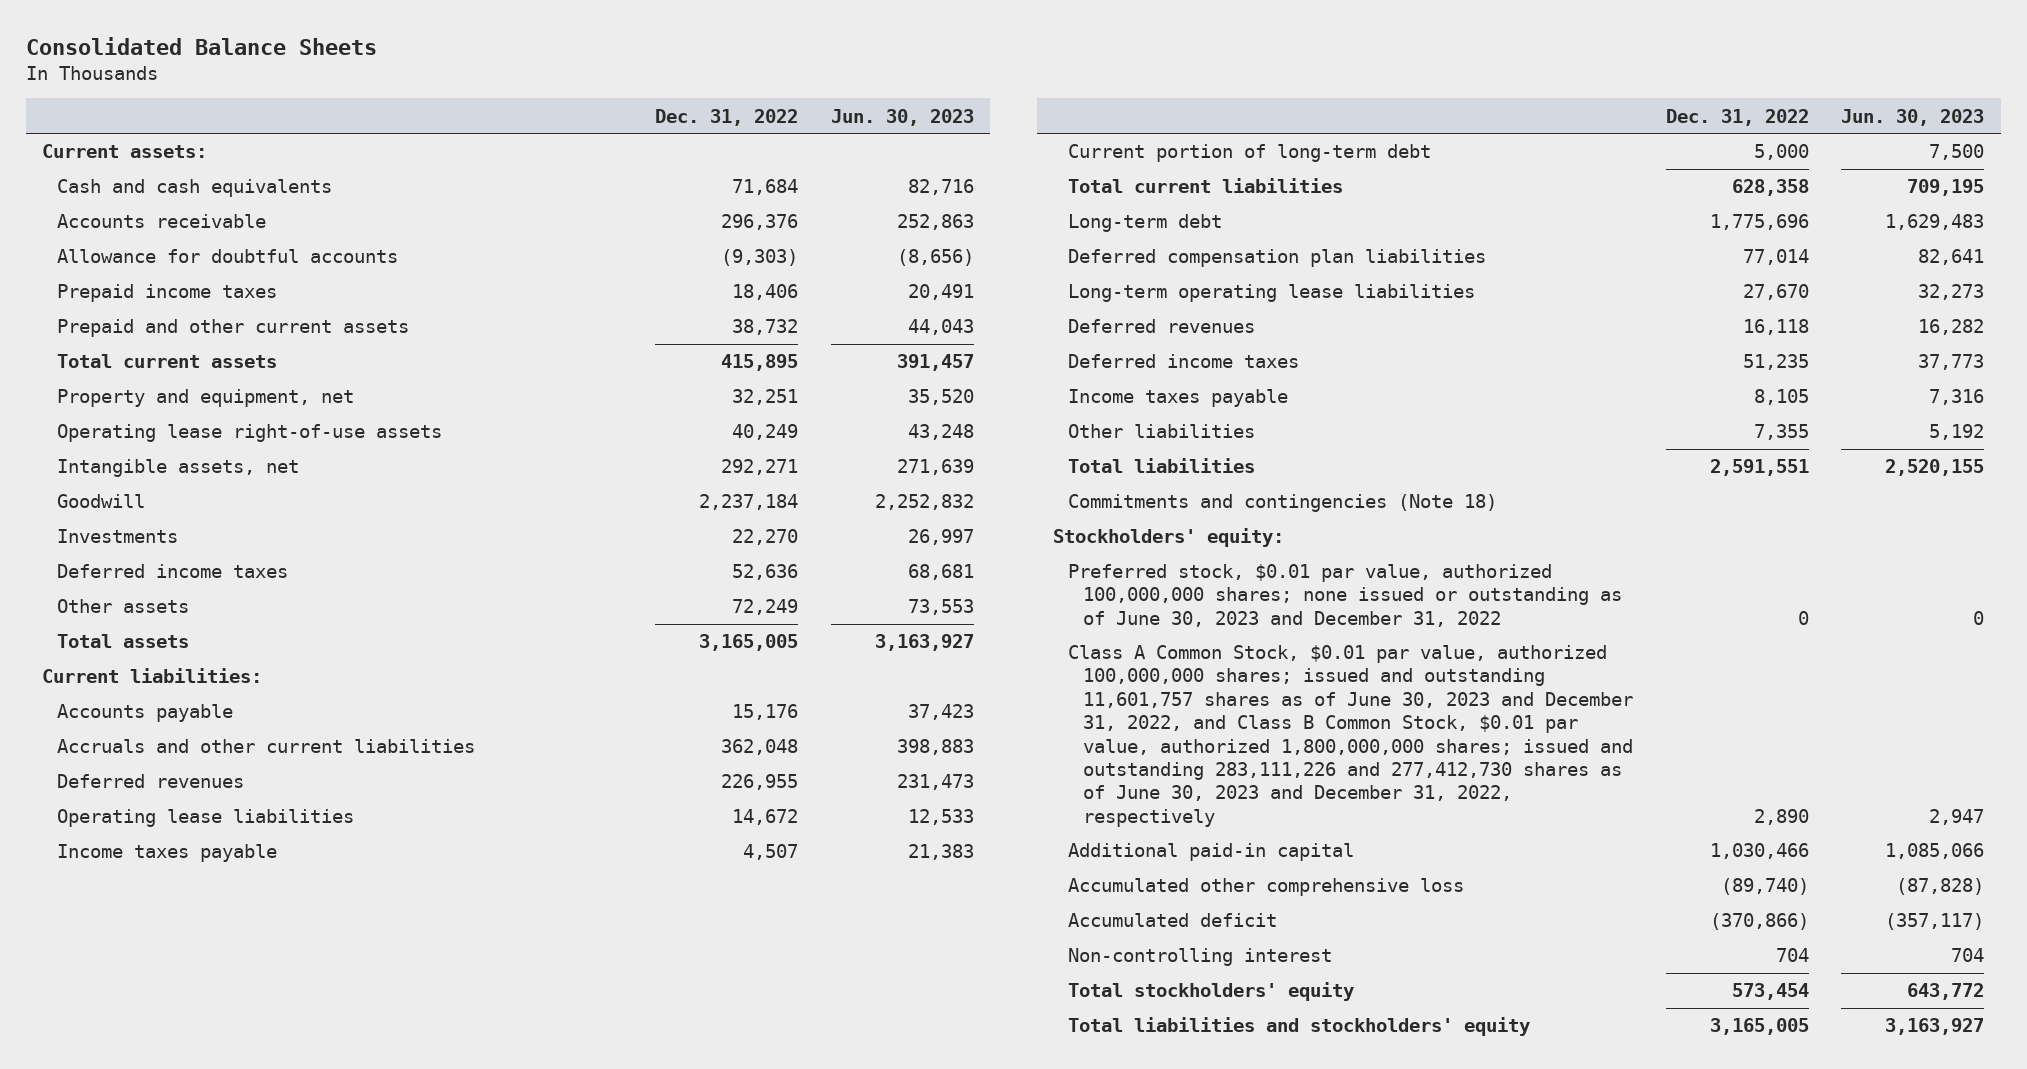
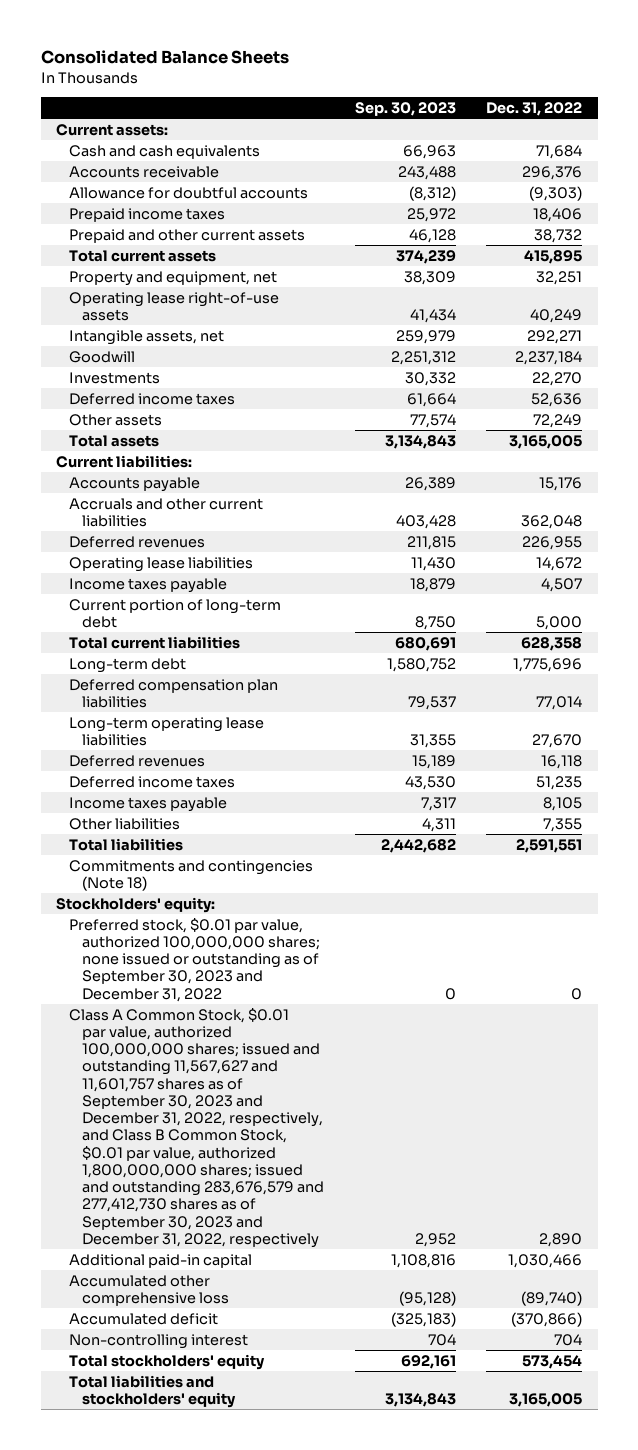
[830,108,974,126] Jun. 30, 2023 -> none
none -> [354,102,456,117] Sep. 30, 2023
[1068,564,1623,627] Preferred stock, $0.01 par value, authorized 100,000,000 shares; none issued or outstanding as of June 30, 2023 and December 31, 2022 -> [69,917,321,1002] Preferred stock, $0.01 par value, authorized 100,000,000 shares; none issued or outstanding as of September 30, 2023 and December 31, 2022
[1068,645,1634,827] Class A Common Stock, $0.01 par value, authorized 100,000,000 shares; issued and outstanding 11,601,757 shares as of June 30, 2023 and December 31, 2022, and Class B Common Stock, $0.01 par value, authorized 1,800,000,000 shares; issued and outstanding 283,111,226 and 277,412,730 shares as of June 30, 2023 and December 31, 2022, respectively -> [69,1007,325,1248] Class A Common Stock, $0.01 par value, authorized 100,000,000 shares; issued and outstanding 11,567,627 and 11,601,757 shares as of September 30, 2023 and December 31, 2022, respectively, and Class B Common Stock, $0.01 par value, authorized 1,800,000,000 shares; issued and outstanding 283,676,579 and 277,412,730 shares as of September 30, 2023 and December 31, 2022, respectively

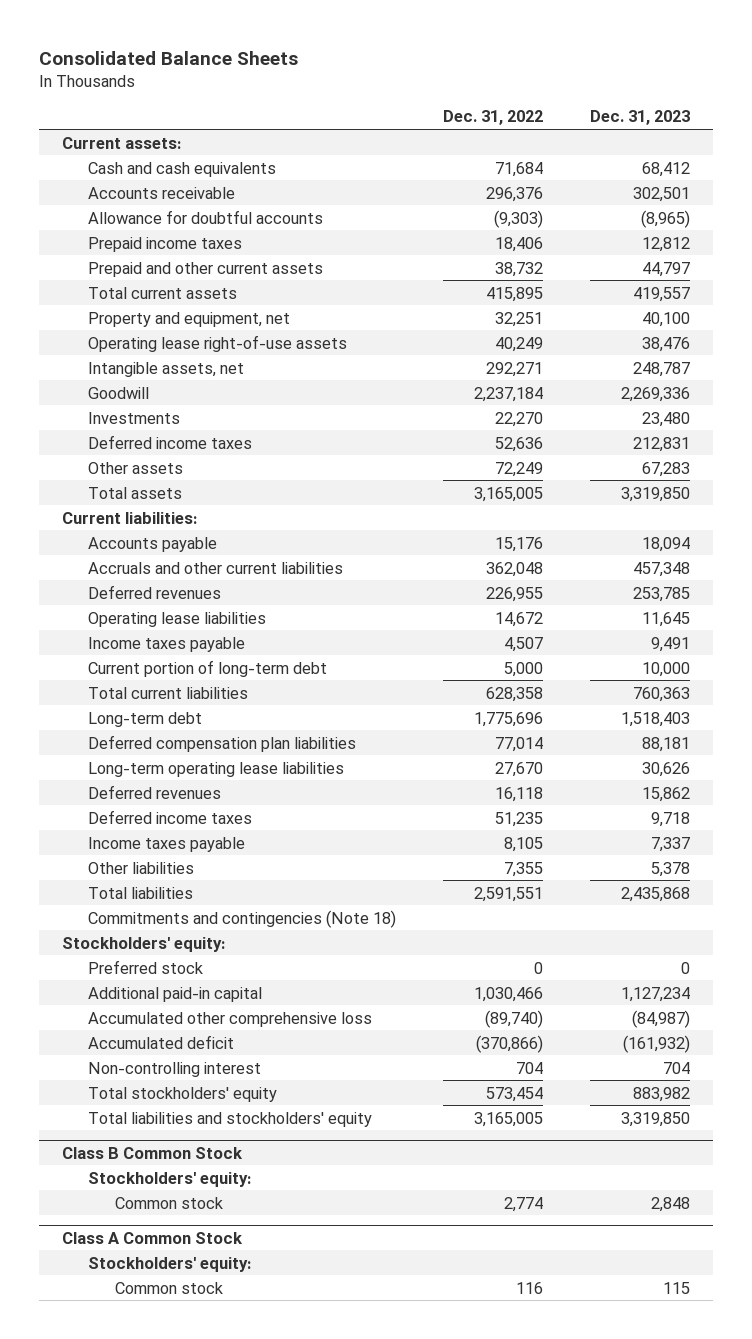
[354,102,456,117] Sep. 30, 2023 -> none
none -> [589,110,690,126] Dec. 31, 2023
[69,1007,325,1248] Class A Common Stock, $0.01 par value, authorized 100,000,000 shares; issued and outstanding 11,567,627 and 11,601,757 shares as of September 30, 2023 and December 31, 2022, respectively, and Class B Common Stock, $0.01 par value, authorized 1,800,000,000 shares; issued and outstanding 283,676,579 and 277,412,730 shares as of September 30, 2023 and December 31, 2022, respectively -> none
[69,917,321,1002] Preferred stock, $0.01 par value, authorized 100,000,000 shares; none issued or outstanding as of September 30, 2023 and December 31, 2022 -> [88,959,204,974] Preferred stock
none -> [62,1146,244,1159] Class B Common Stock
none -> [88,1171,252,1187] Stockholders' equity:
none -> [114,1196,223,1209] Common stock
none -> [62,1231,244,1244] Class A Common Stock
none -> [88,1256,252,1272] Stockholders' equity:
none -> [114,1281,223,1294] Common stock

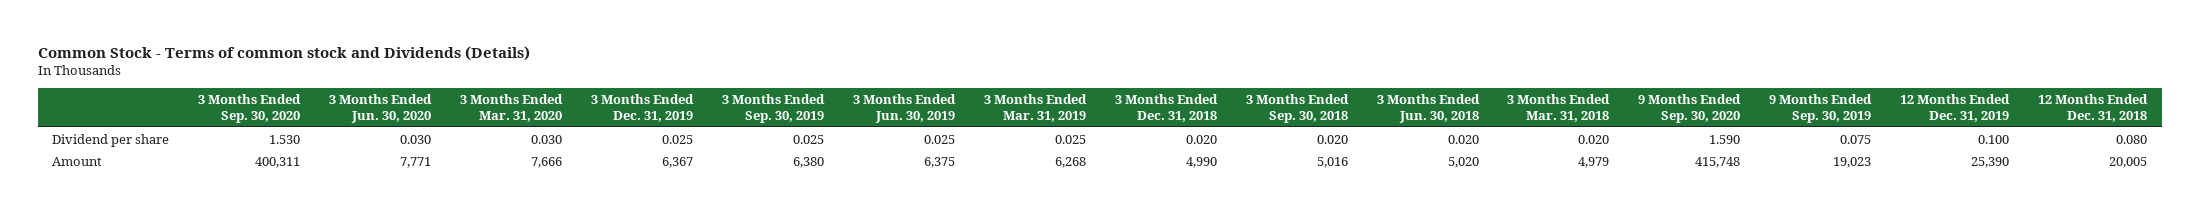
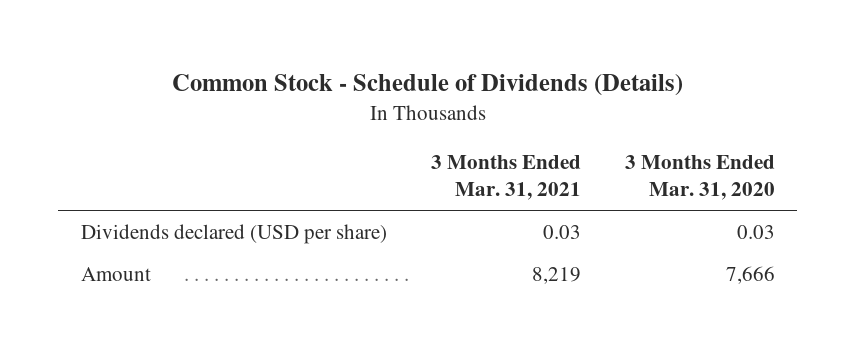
[37,45,530,61] Common Stock - Terms of common stock and Dividends (Details) -> [171,74,683,97] Common Stock - Schedule of Dividends (Details)
[197,94,301,124] 3 Months Ended Sep. 30, 2020 -> none
[328,94,432,124] 3 Months Ended Jun. 30, 2020 -> none
[590,94,694,123] 3 Months Ended Dec. 31, 2019 -> none
[721,94,825,124] 3 Months Ended Sep. 30, 2019 -> none
[852,94,956,124] 3 Months Ended Jun. 30, 2019 -> none
[983,94,1087,123] 3 Months Ended Mar. 31, 2019 -> none
[1114,94,1218,123] 3 Months Ended Dec. 31, 2018 -> none
[1245,94,1349,124] 3 Months Ended Sep. 30, 2018 -> none
[1376,94,1480,124] 3 Months Ended Jun. 30, 2018 -> none
[1507,94,1611,123] 3 Months Ended Mar. 31, 2018 -> none
[1638,94,1742,124] 9 Months Ended Sep. 30, 2020 -> none
[1769,94,1873,124] 9 Months Ended Sep. 30, 2019 -> none
[1900,94,2011,123] 12 Months Ended Dec. 31, 2019 -> none
[2038,94,2149,123] 12 Months Ended Dec. 31, 2018 -> none
none -> [430,154,581,200] 3 Months Ended Mar. 31, 2021
[52,133,170,147] Dividend per share -> [80,223,387,244] Dividends declared (USD per share)
[530,134,562,144] 0.030 -> [737,224,776,239] 0.03

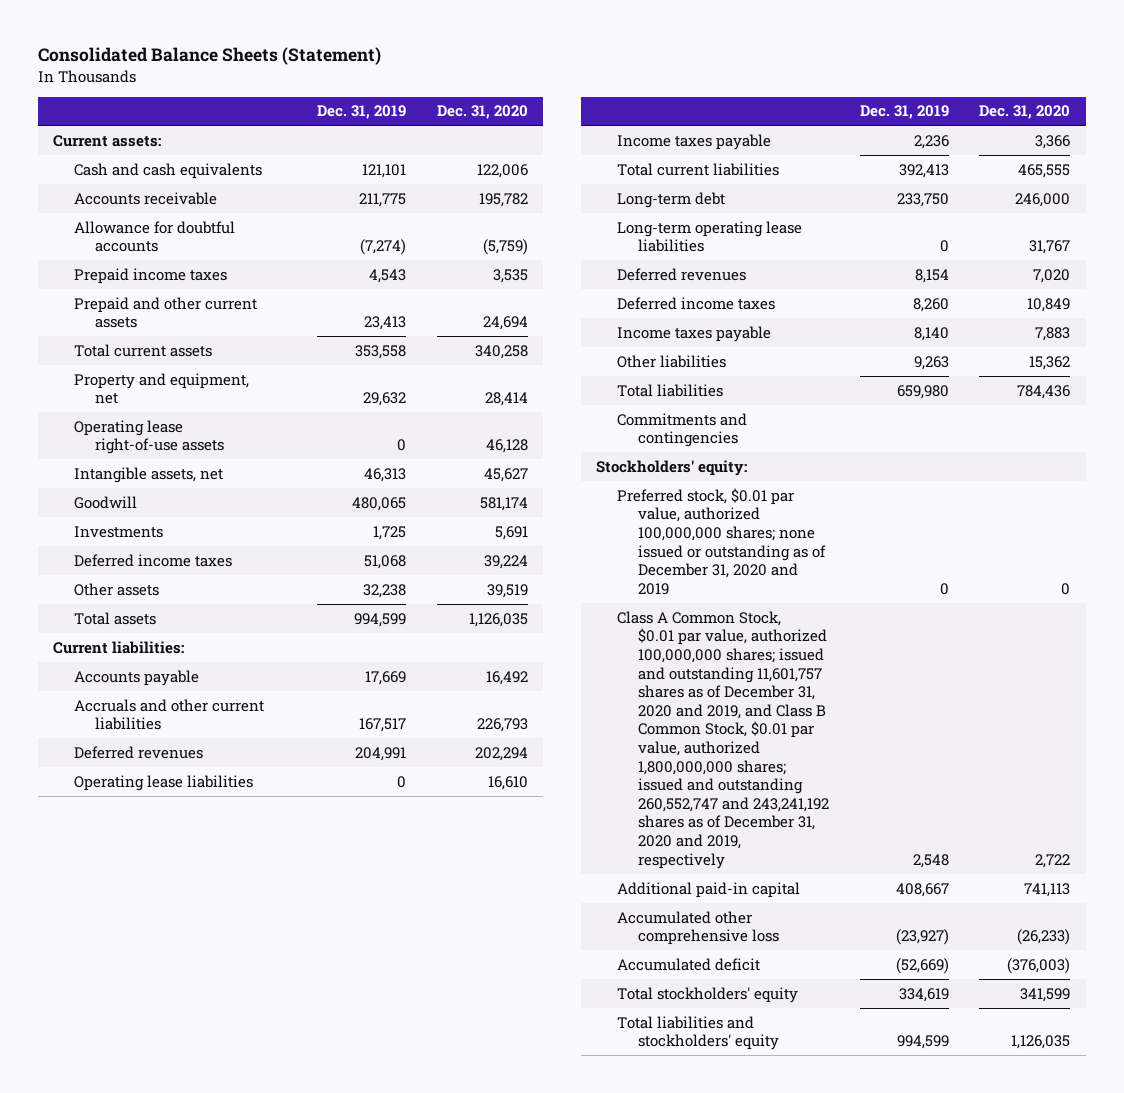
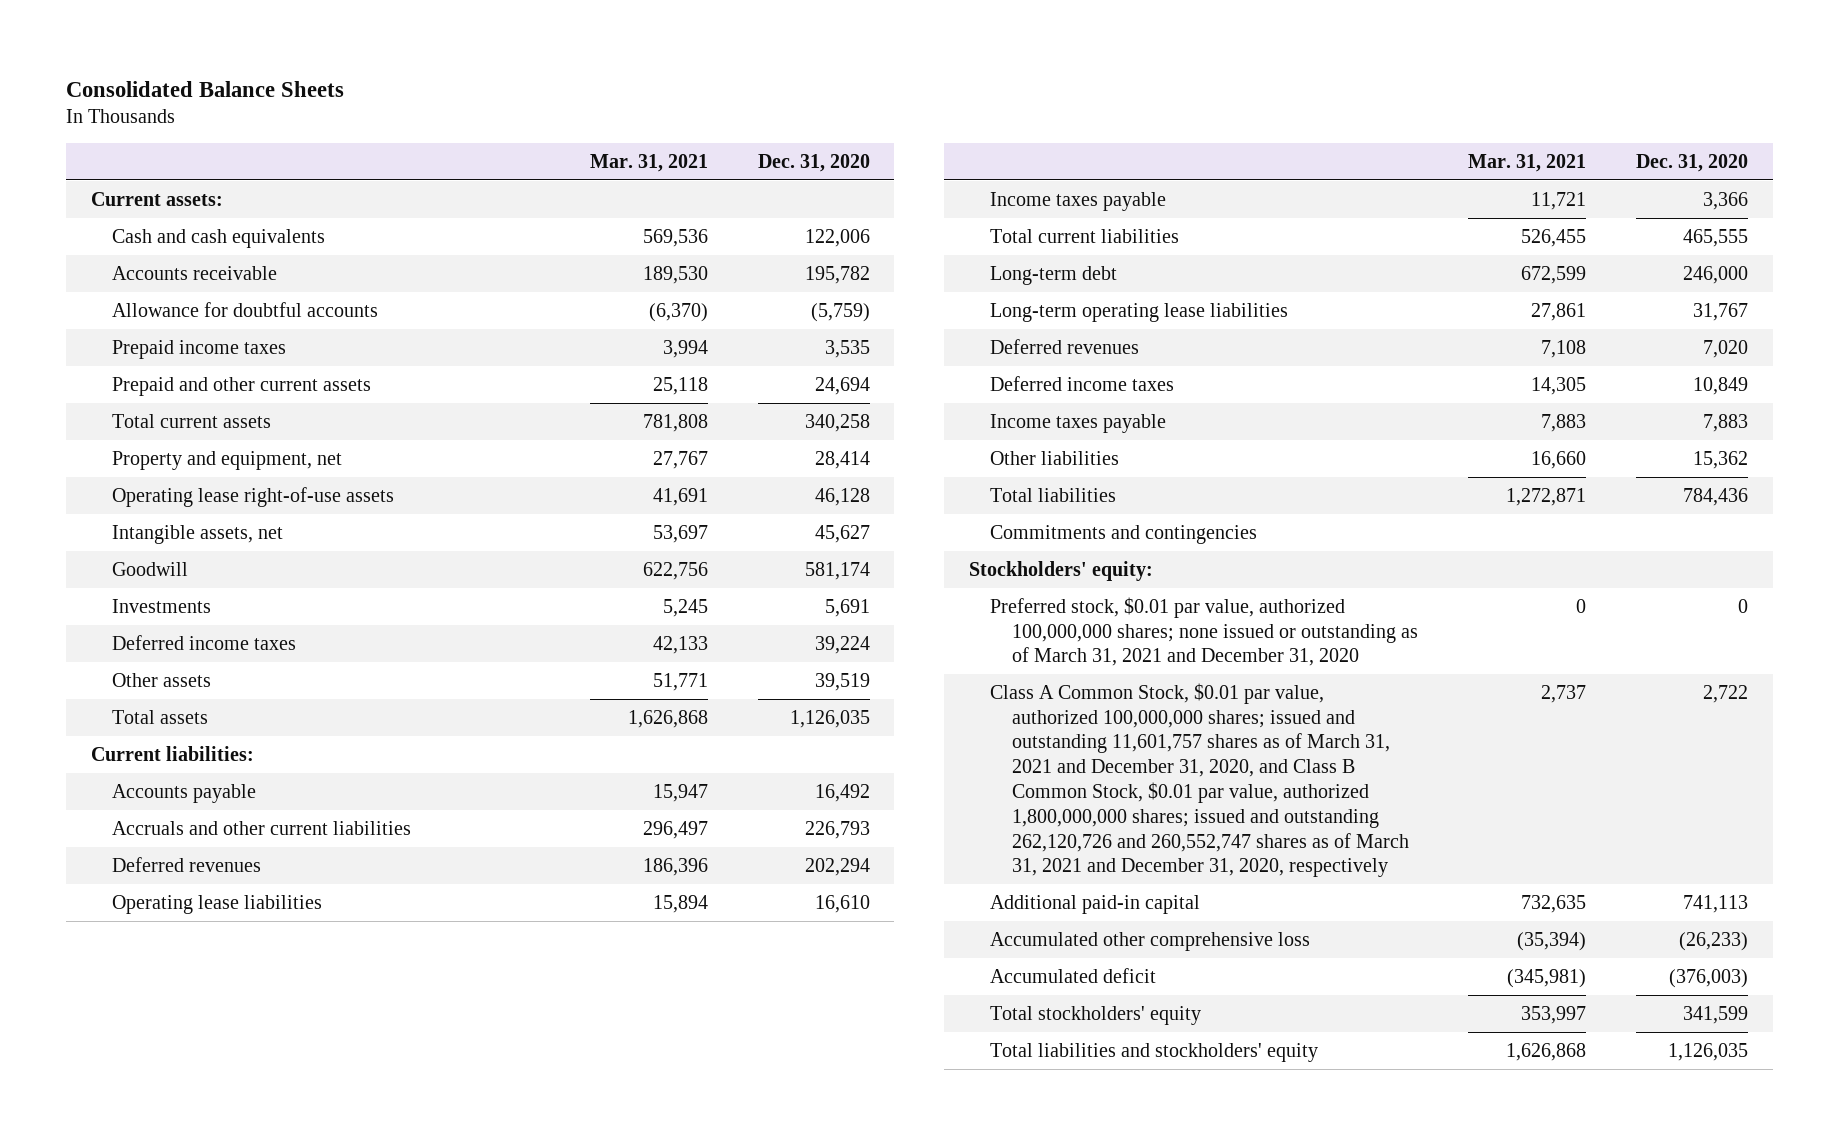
[37,47,381,66] Consolidated Balance Sheets (Statement) -> [65,80,344,97] Consolidated Balance Sheets
[316,105,406,120] Dec. 31, 2019 -> none
none -> [589,153,708,172] Mar. 31, 2021
[616,487,826,595] Preferred stock, $0.01 par value, authorized 100,000,000 shares; none issued or outstanding as of December 31, 2020 and 2019 -> [990,596,1419,667] Preferred stock, $0.01 par value, authorized 100,000,000 shares; none issued or outstanding as of March 31, 2021 and December 31, 2020
[616,610,829,869] Class A Common Stock, $0.01 par value, authorized 100,000,000 shares; issued and outstanding 11,601,757 shares as of December 31, 2020 and 2019, and Class B Common Stock, $0.01 par value, authorized 1,800,000,000 shares; issued and outstanding 260,552,747 and 243,241,192 shares as of December 31, 2020 and 2019, respectively -> [990,682,1410,878] Class A Common Stock, $0.01 par value, authorized 100,000,000 shares; issued and outstanding 11,601,757 shares as of March 31, 2021 and December 31, 2020, and Class B Common Stock, $0.01 par value, authorized 1,800,000,000 shares; issued and outstanding 262,120,726 and 260,552,747 shares as of March 31, 2021 and December 31, 2020, respectively

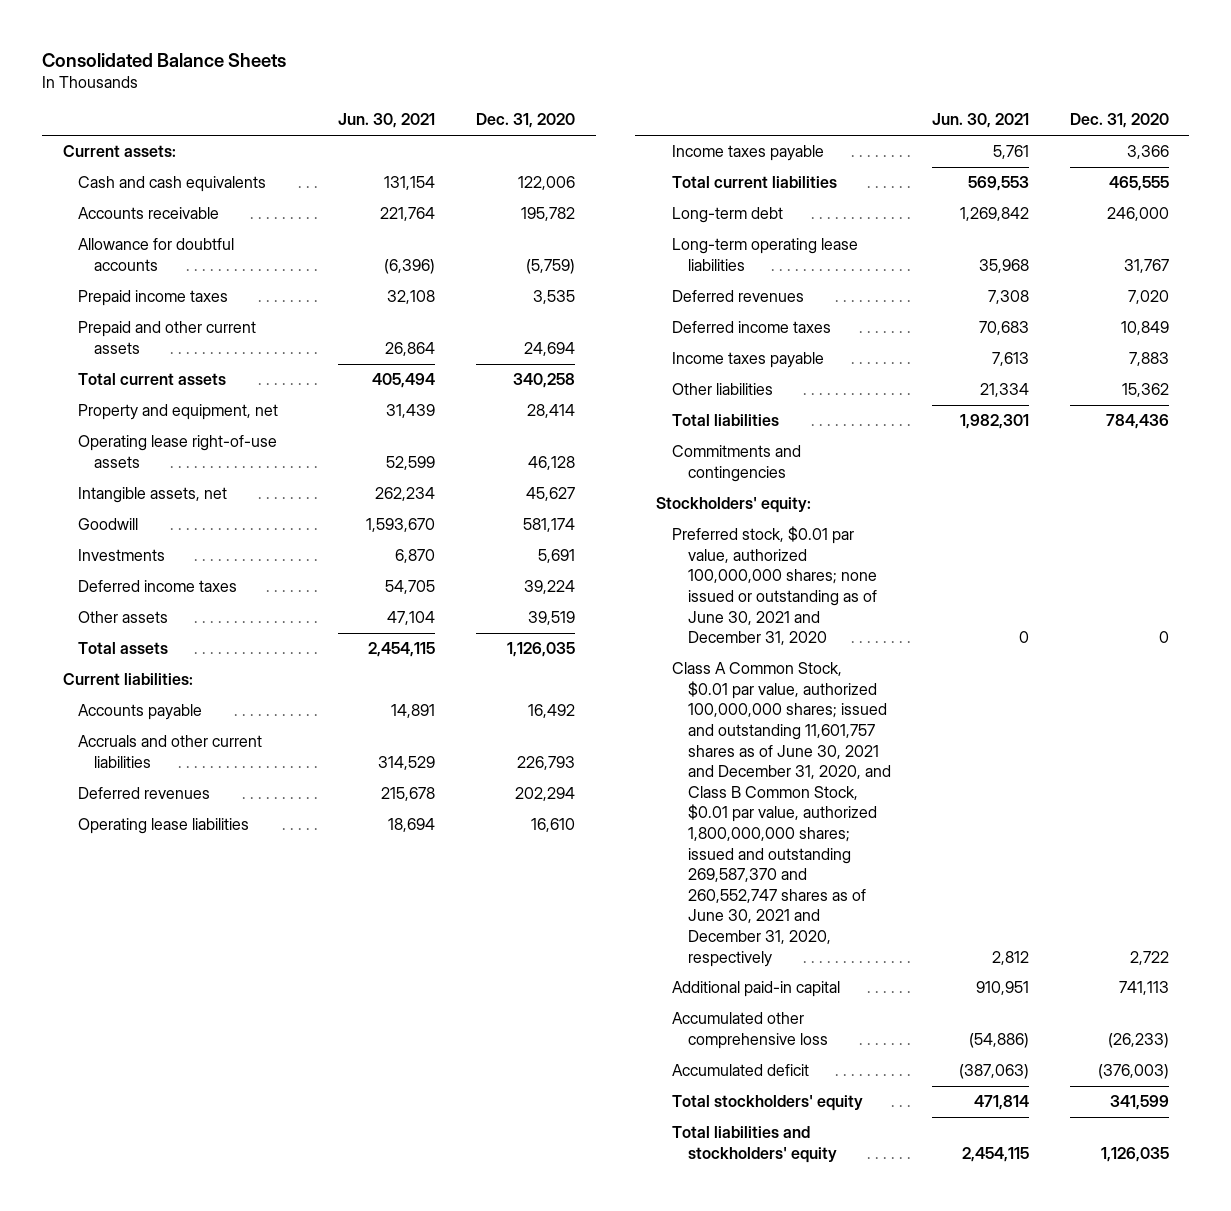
[589,153,708,172] Mar. 31, 2021 -> none
none -> [338,113,436,129] Jun. 30, 2021
[990,596,1419,667] Preferred stock, $0.01 par value, authorized 100,000,000 shares; none issued or outstanding as of March 31, 2021 and December 31, 2020 -> [671,526,877,646] Preferred stock, $0.01 par value, authorized 100,000,000 shares; none issued or outstanding as of June 30, 2021 and December 31, 2020
[990,682,1410,878] Class A Common Stock, $0.01 par value, authorized 100,000,000 shares; issued and outstanding 11,601,757 shares as of March 31, 2021 and December 31, 2020, and Class B Common Stock, $0.01 par value, authorized 1,800,000,000 shares; issued and outstanding 262,120,726 and 260,552,747 shares as of March 31, 2021 and December 31, 2020, respectively -> [671,662,891,967] Class A Common Stock, $0.01 par value, authorized 100,000,000 shares; issued and outstanding 11,601,757 shares as of June 30, 2021 and December 31, 2020, and Class B Common Stock, $0.01 par value, authorized 1,800,000,000 shares; issued and outstanding 269,587,370 and 260,552,747 shares as of June 30, 2021 and December 31, 2020, respectively

